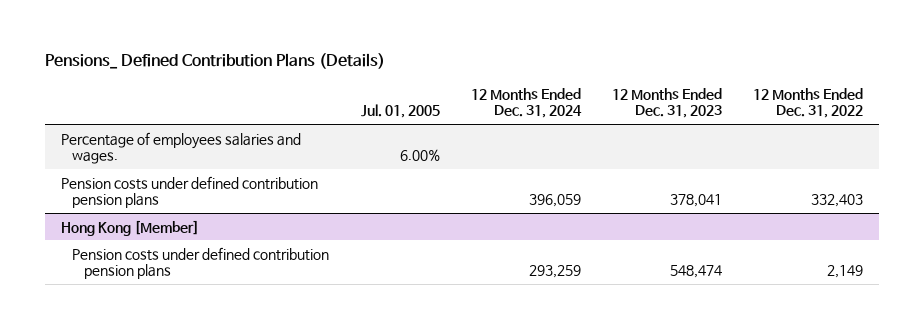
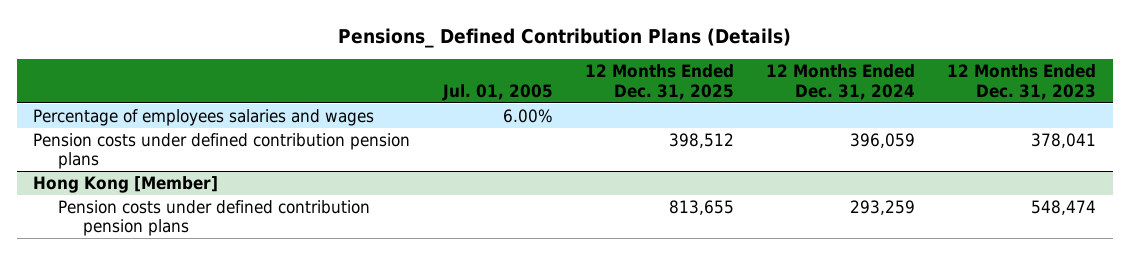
[753,87,864,119] 12 Months Ended Dec. 31, 2022 -> none
none -> [584,64,734,100] 12 Months Ended Dec. 31, 2025
[60,131,301,165] Percentage of employees salaries and wages. -> [33,108,375,126] Percentage of employees salaries and wages

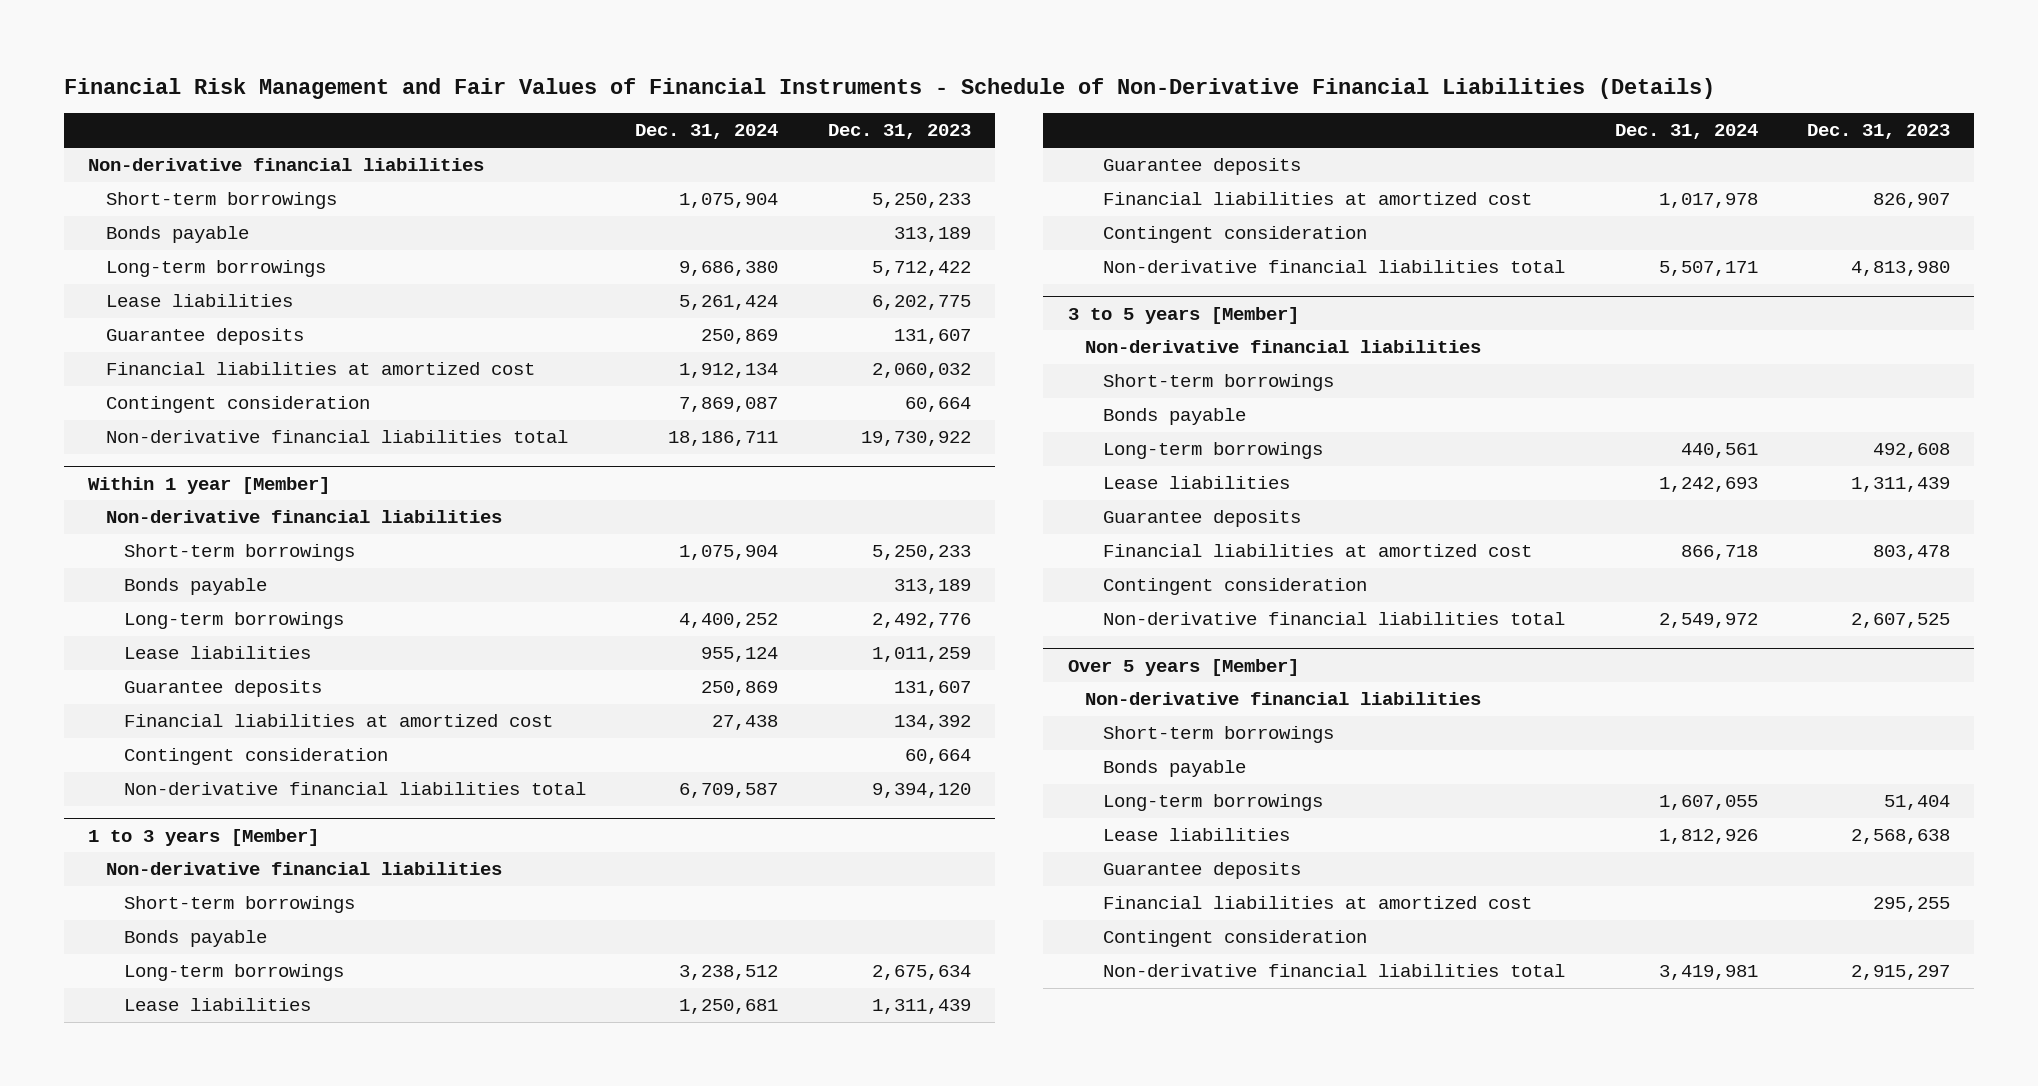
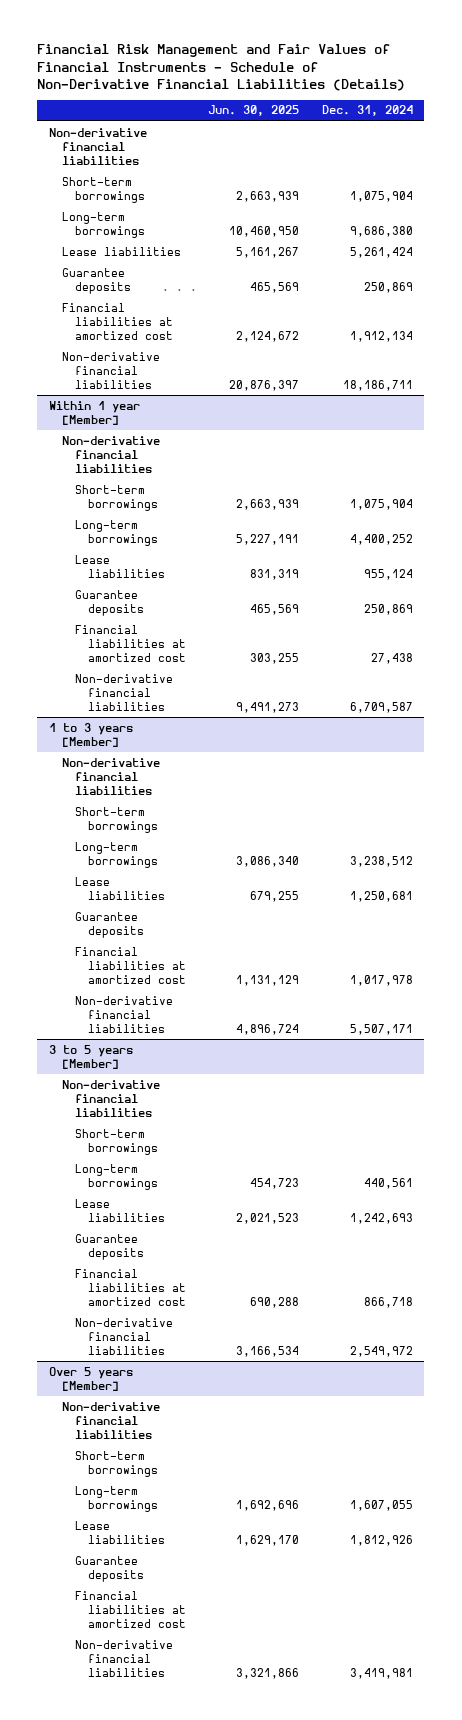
[827,124,971,140] Dec. 31, 2023 -> none
none -> [208,105,300,117] Jun. 30, 2025
[106,226,250,244] Bonds payable -> none
[106,396,371,414] Contingent consideration -> none
[106,430,569,444] Non-derivative financial liabilities total -> [61,351,160,389] Non-derivative financial liabilities
[124,578,268,596] Bonds payable -> none
[124,748,389,766] Contingent consideration -> none
[124,782,587,796] Non-derivative financial liabilities total -> [74,673,173,711] Non-derivative financial liabilities
[124,930,268,948] Bonds payable -> none
[1103,226,1368,244] Contingent consideration -> none
[1103,260,1566,274] Non-derivative financial liabilities total -> [74,995,173,1033] Non-derivative financial liabilities
[1103,408,1247,426] Bonds payable -> none
[1103,578,1368,596] Contingent consideration -> none
[1103,612,1566,626] Non-derivative financial liabilities total -> [74,1317,173,1355] Non-derivative financial liabilities
[1103,760,1247,778] Bonds payable -> none
[1103,930,1368,948] Contingent consideration -> none
[1103,964,1566,978] Non-derivative financial liabilities total -> [74,1639,173,1677] Non-derivative financial liabilities

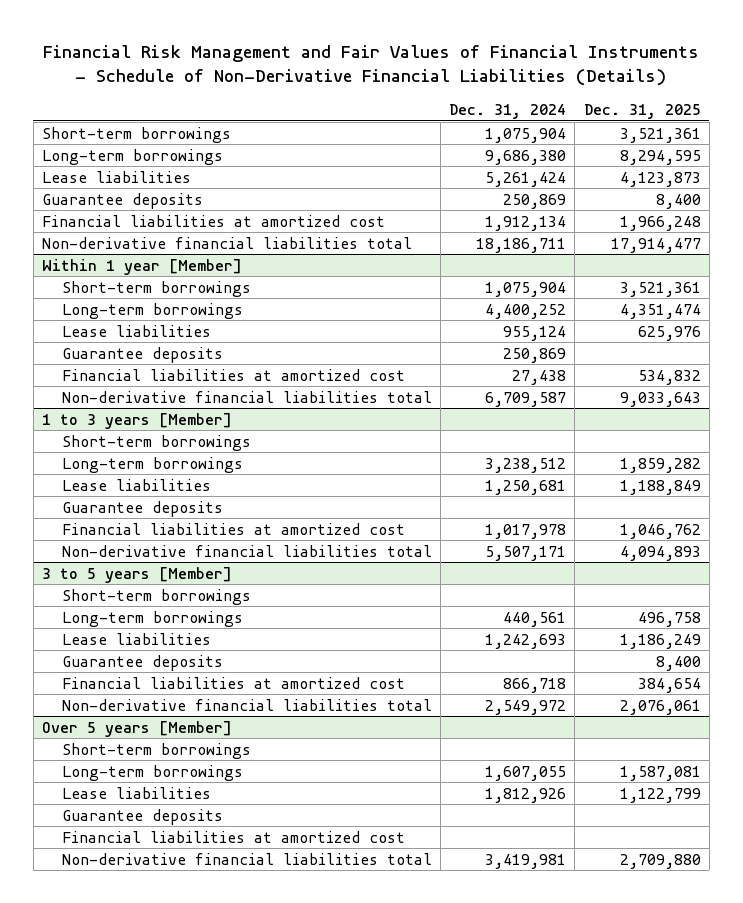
[208,105,300,117] Jun. 30, 2025 -> none
none -> [583,104,701,120] Dec. 31, 2025
[48,127,147,165] Non-derivative financial liabilities -> none
[61,351,160,389] Non-derivative financial liabilities -> [41,236,412,249] Non-derivative financial liabilities total
[61,435,160,473] Non-derivative financial liabilities -> none
[74,673,173,711] Non-derivative financial liabilities -> [61,390,432,403] Non-derivative financial liabilities total
[61,757,160,795] Non-derivative financial liabilities -> none
[74,995,173,1033] Non-derivative financial liabilities -> [61,544,432,557] Non-derivative financial liabilities total
[61,1079,160,1117] Non-derivative financial liabilities -> none
[74,1317,173,1355] Non-derivative financial liabilities -> [61,698,432,711] Non-derivative financial liabilities total
[61,1401,160,1439] Non-derivative financial liabilities -> none
[74,1639,173,1677] Non-derivative financial liabilities -> [61,852,432,865] Non-derivative financial liabilities total

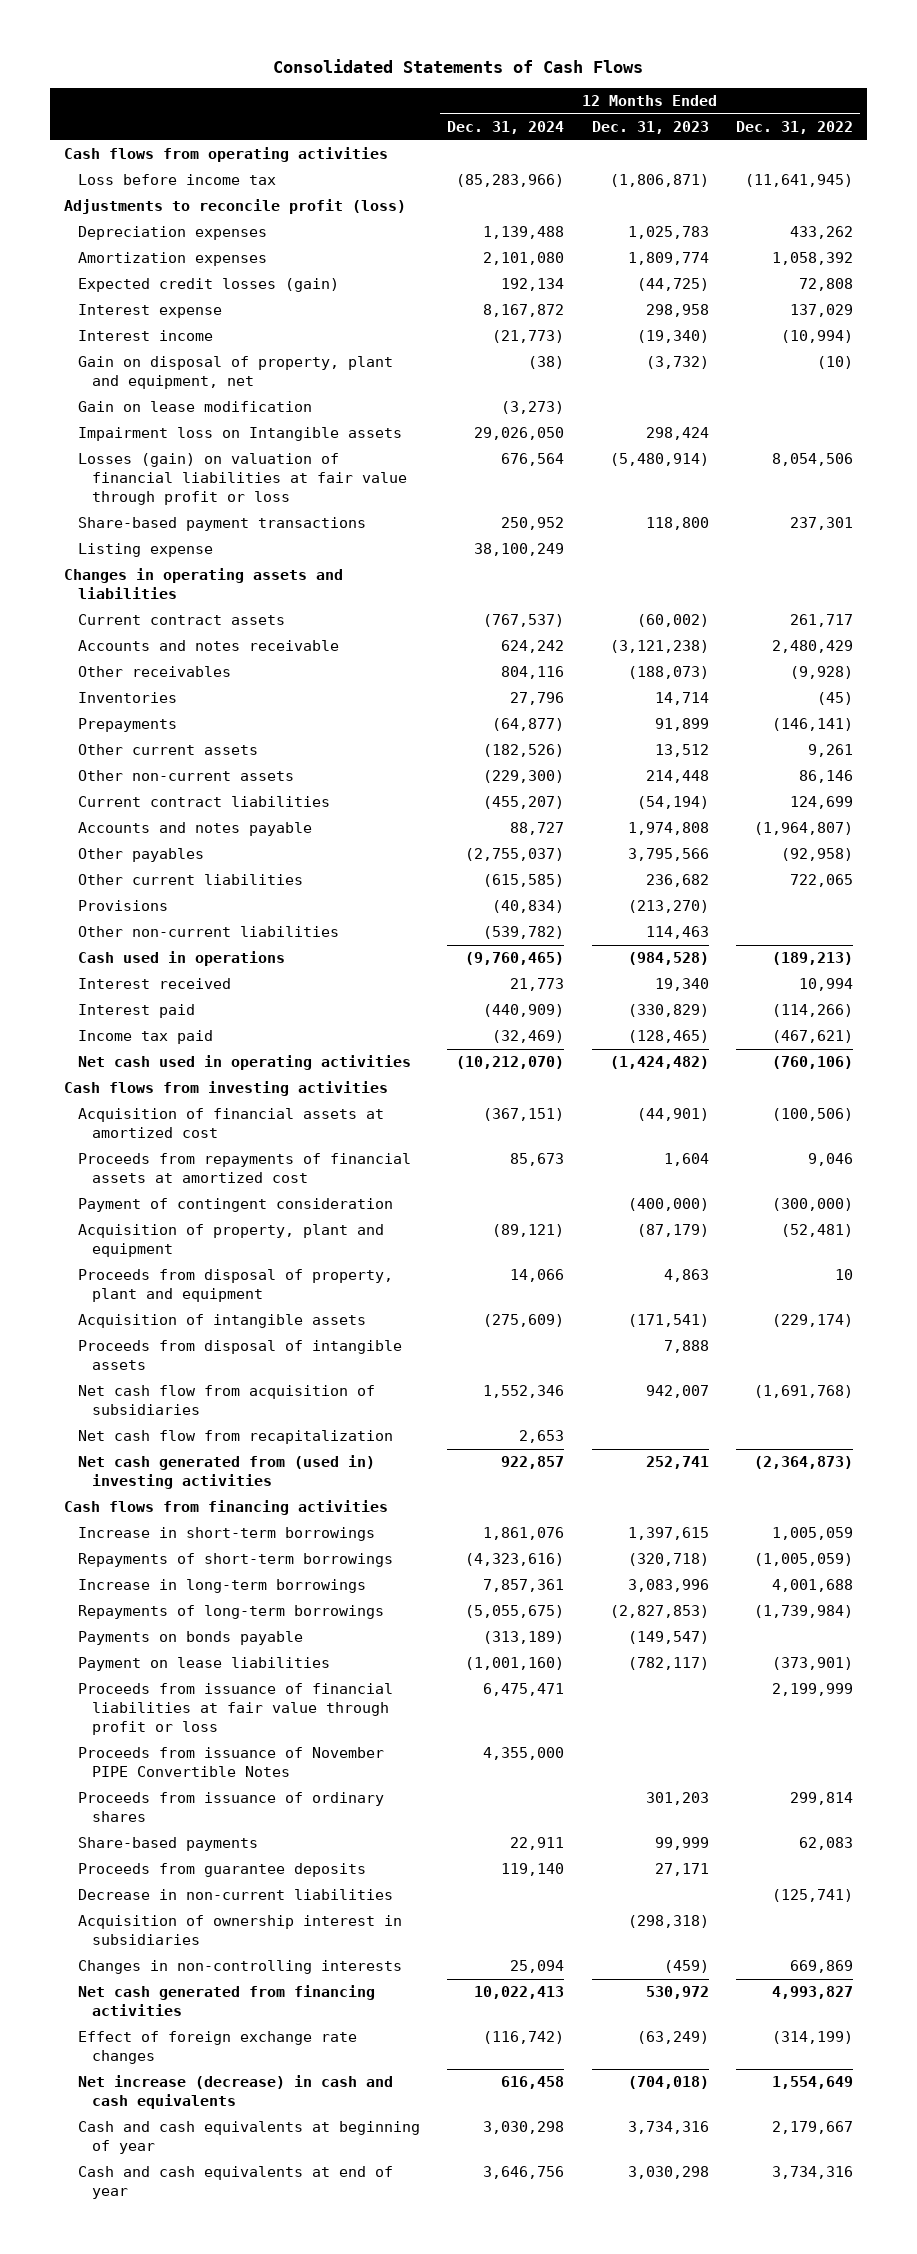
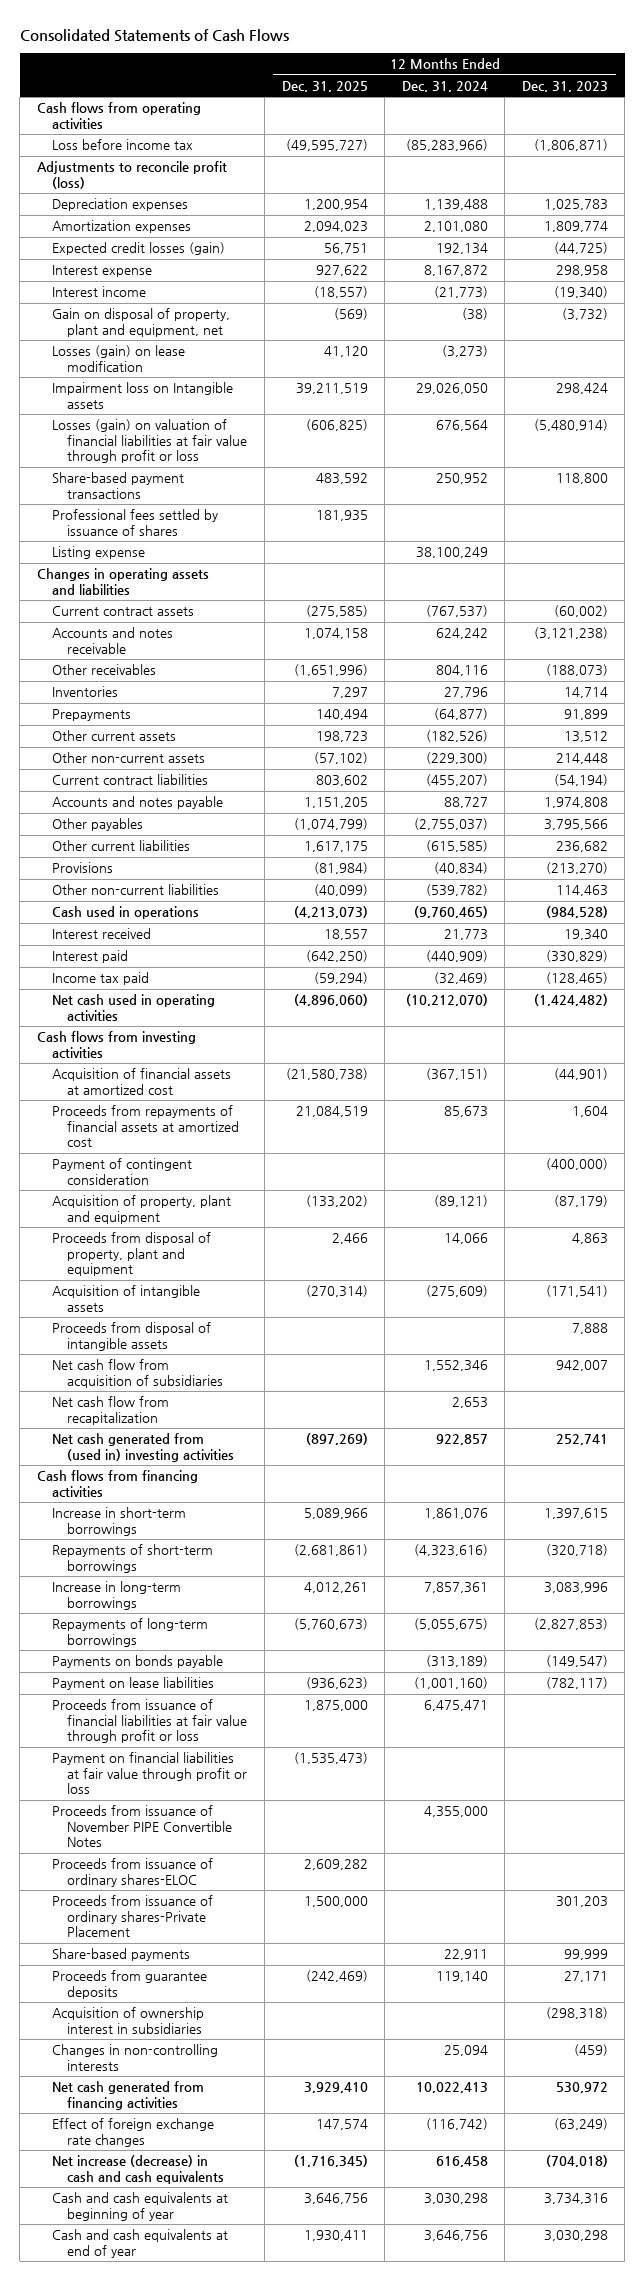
[735,121,853,135] Dec. 31, 2022 -> none
none -> [281,81,368,93] Dec. 31, 2025
[77,401,312,413] Gain on lease modification -> [52,345,186,372] Losses (gain) on lease modification
none -> [52,509,219,536] Professional fees settled by issuance of shares
none -> [52,1752,248,1795] Payment on financial liabilities at fair value through profit or loss
none -> [52,1858,214,1887] Proceeds from issuance of ordinary shares-ELOC
[77,1792,384,1823] Proceeds from issuance of ordinary shares -> [52,1895,214,1938] Proceeds from issuance of ordinary shares-Private Placement
[77,1889,393,1901] Decrease in non-current liabilities -> none

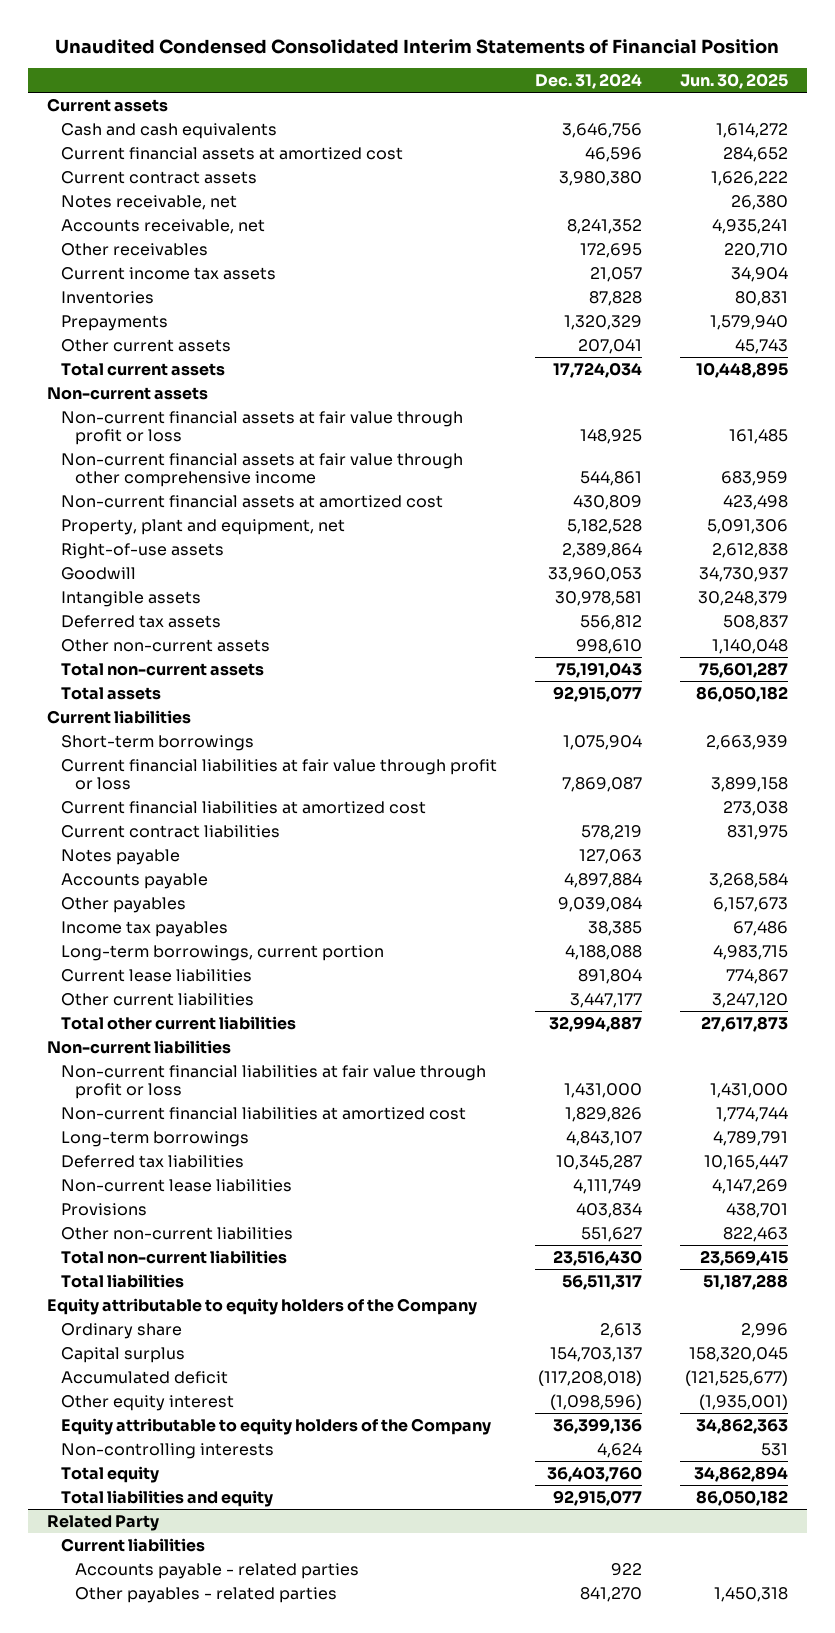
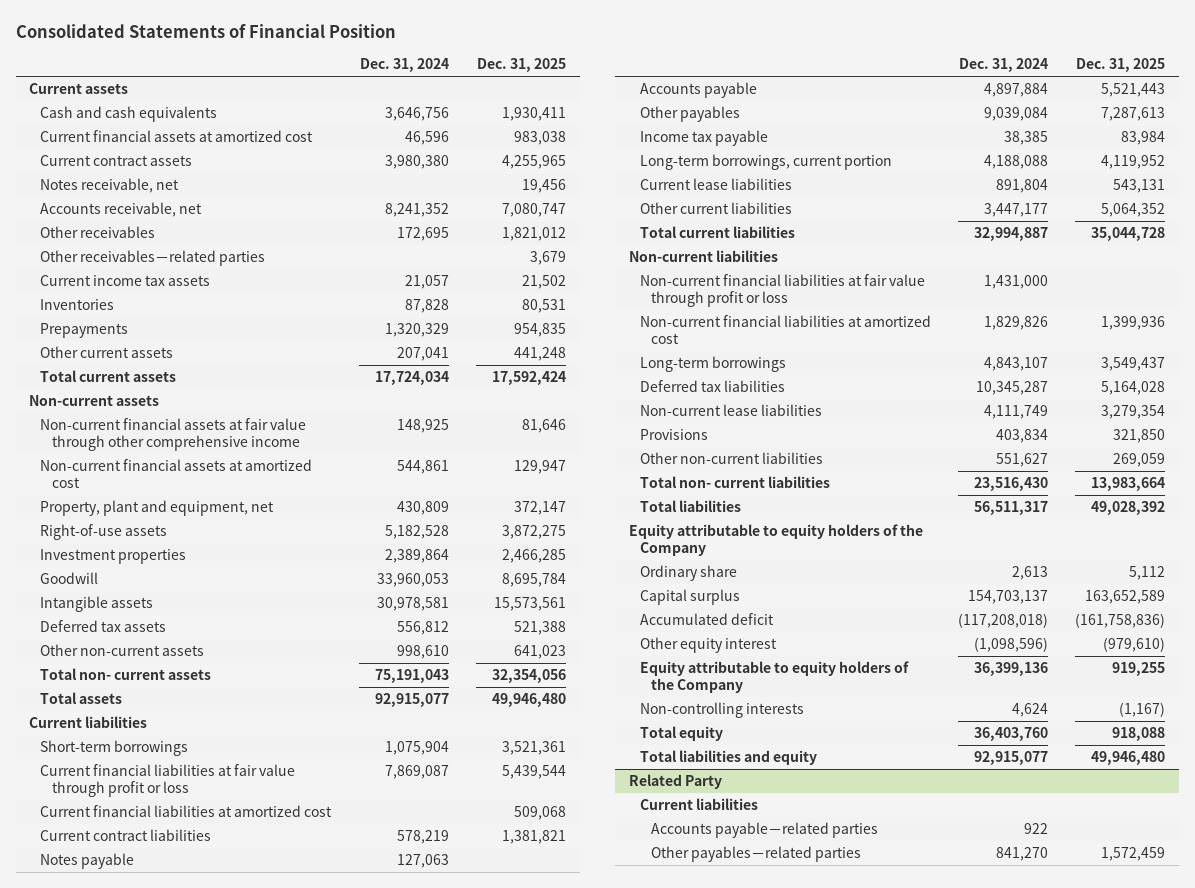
[55,38,780,54] Unaudited Condensed Consolidated Interim Statements of Financial Position -> [15,23,396,38] Consolidated Statements of Financial Position
[679,72,788,89] Jun. 30, 2025 -> none
none -> [476,58,566,73] Dec. 31, 2025
none -> [40,250,266,267] Other receivables－related parties
[60,410,463,446] Non-current financial assets at fair value through profit or loss -> none
[579,471,642,487] 544,861 -> [396,419,449,434] 148,925
[572,494,642,510] 430,809 -> [396,460,449,475] 544,861
[566,518,642,534] 5,182,528 -> [396,501,449,516] 430,809
[561,542,642,558] 2,389,864 -> [384,525,449,540] 5,182,528
none -> [40,549,187,565] Investment properties
[60,662,264,676] Total non-current assets -> [40,668,212,681] Total non- current assets
[60,920,228,937] Income tax payables -> [639,130,768,147] Income tax payable
[60,1015,296,1030] Total other current liabilities -> [639,226,795,239] Total current liabilities
[60,1249,287,1264] Total non-current liabilities -> [639,476,830,489] Total non- current liabilities
[74,1562,359,1579] Accounts payable - related parties -> [651,822,879,839] Accounts payable－related parties
[74,1586,337,1603] Other payables - related parties -> [651,846,862,863] Other payables－related parties

